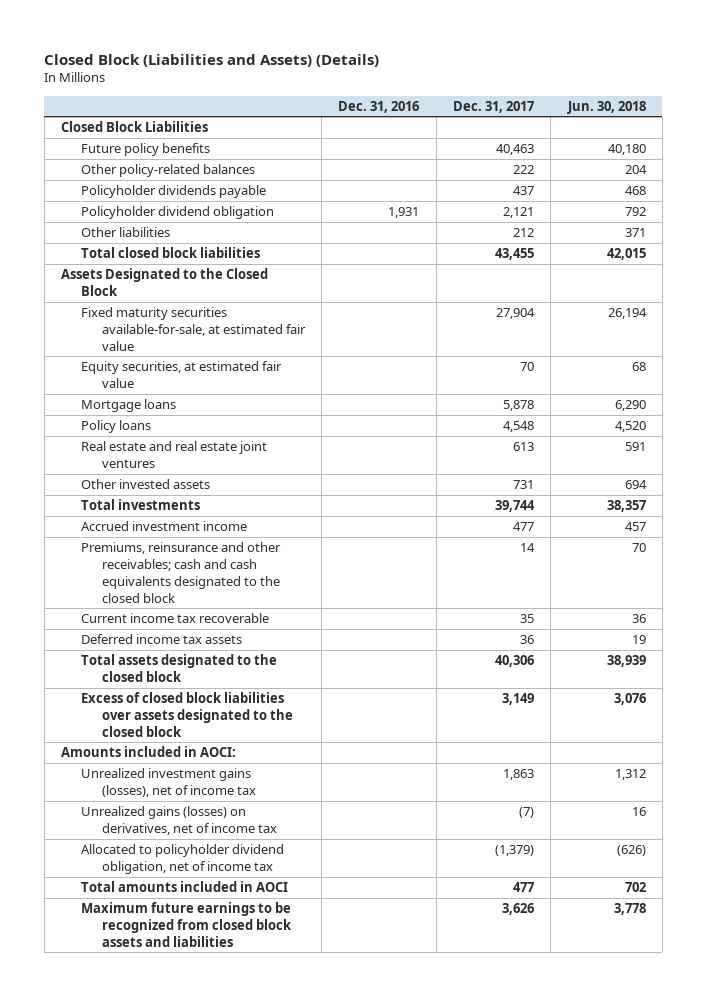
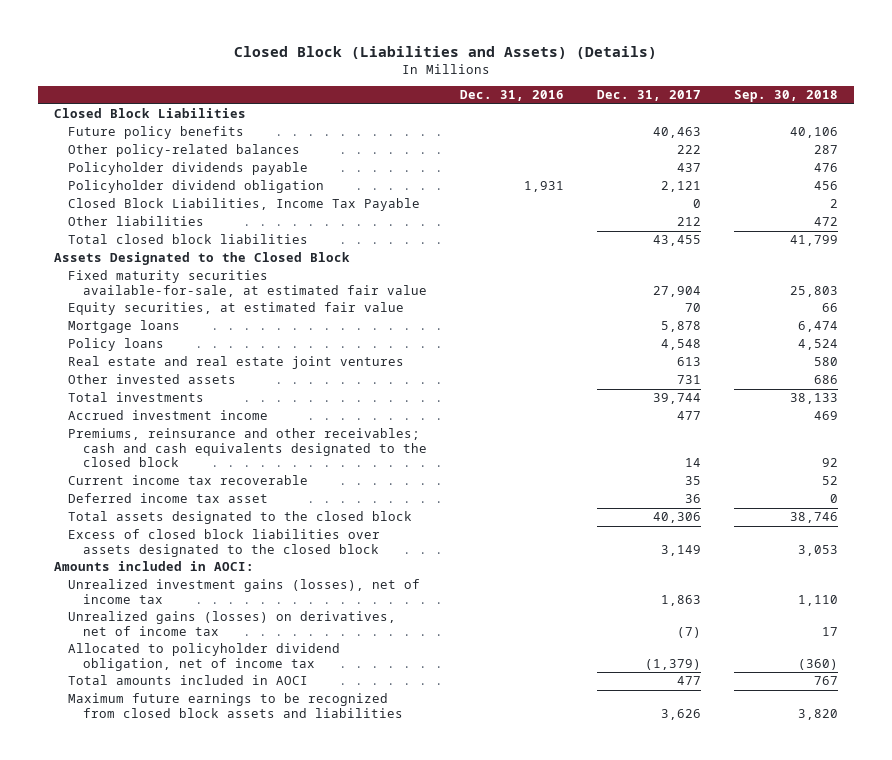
[566,100,646,114] Jun. 30, 2018 -> none
none -> [733,90,838,103] Sep. 30, 2018
none -> [68,198,421,212] Closed Block Liabilities, Income Tax Payable
[81,634,243,645] Deferred income tax assets -> [68,493,269,504] Deferred income tax asset

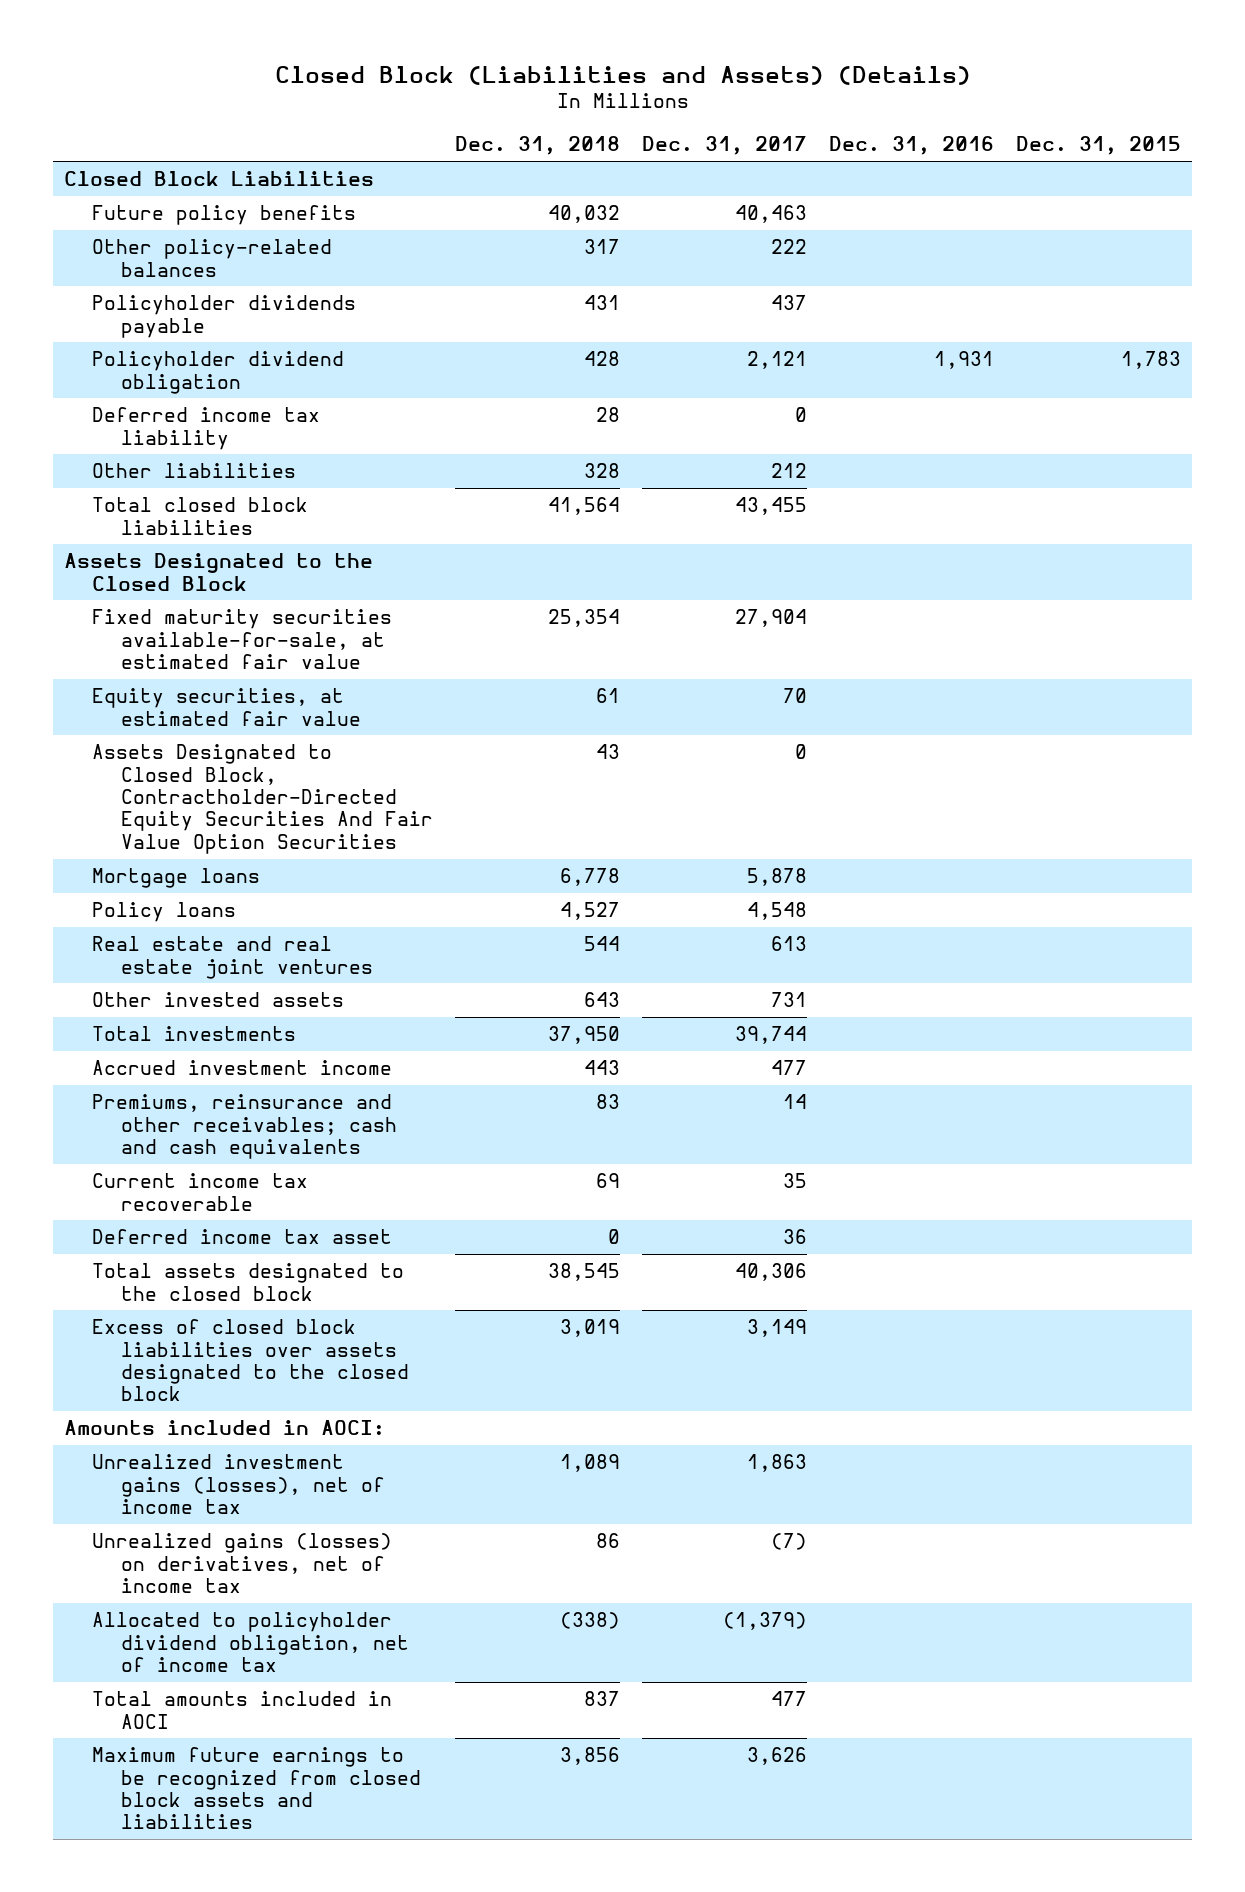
[733,90,838,103] Sep. 30, 2018 -> none
none -> [454,136,620,156] Dec. 31, 2018
none -> [1015,136,1181,156] Dec. 31, 2015
[68,198,421,212] Closed Block Liabilities, Income Tax Payable -> [92,407,321,450] Deferred income tax liability
none -> [92,744,433,854] Assets Designated to Closed Block, Contractholder-Directed Equity Securities And Fair Value Option Securities
[68,428,427,468] Premiums, reinsurance and other receivables; cash and cash equivalents designated to the closed block -> [92,1094,397,1159] Premiums, reinsurance and other receivables; cash and cash equivalents

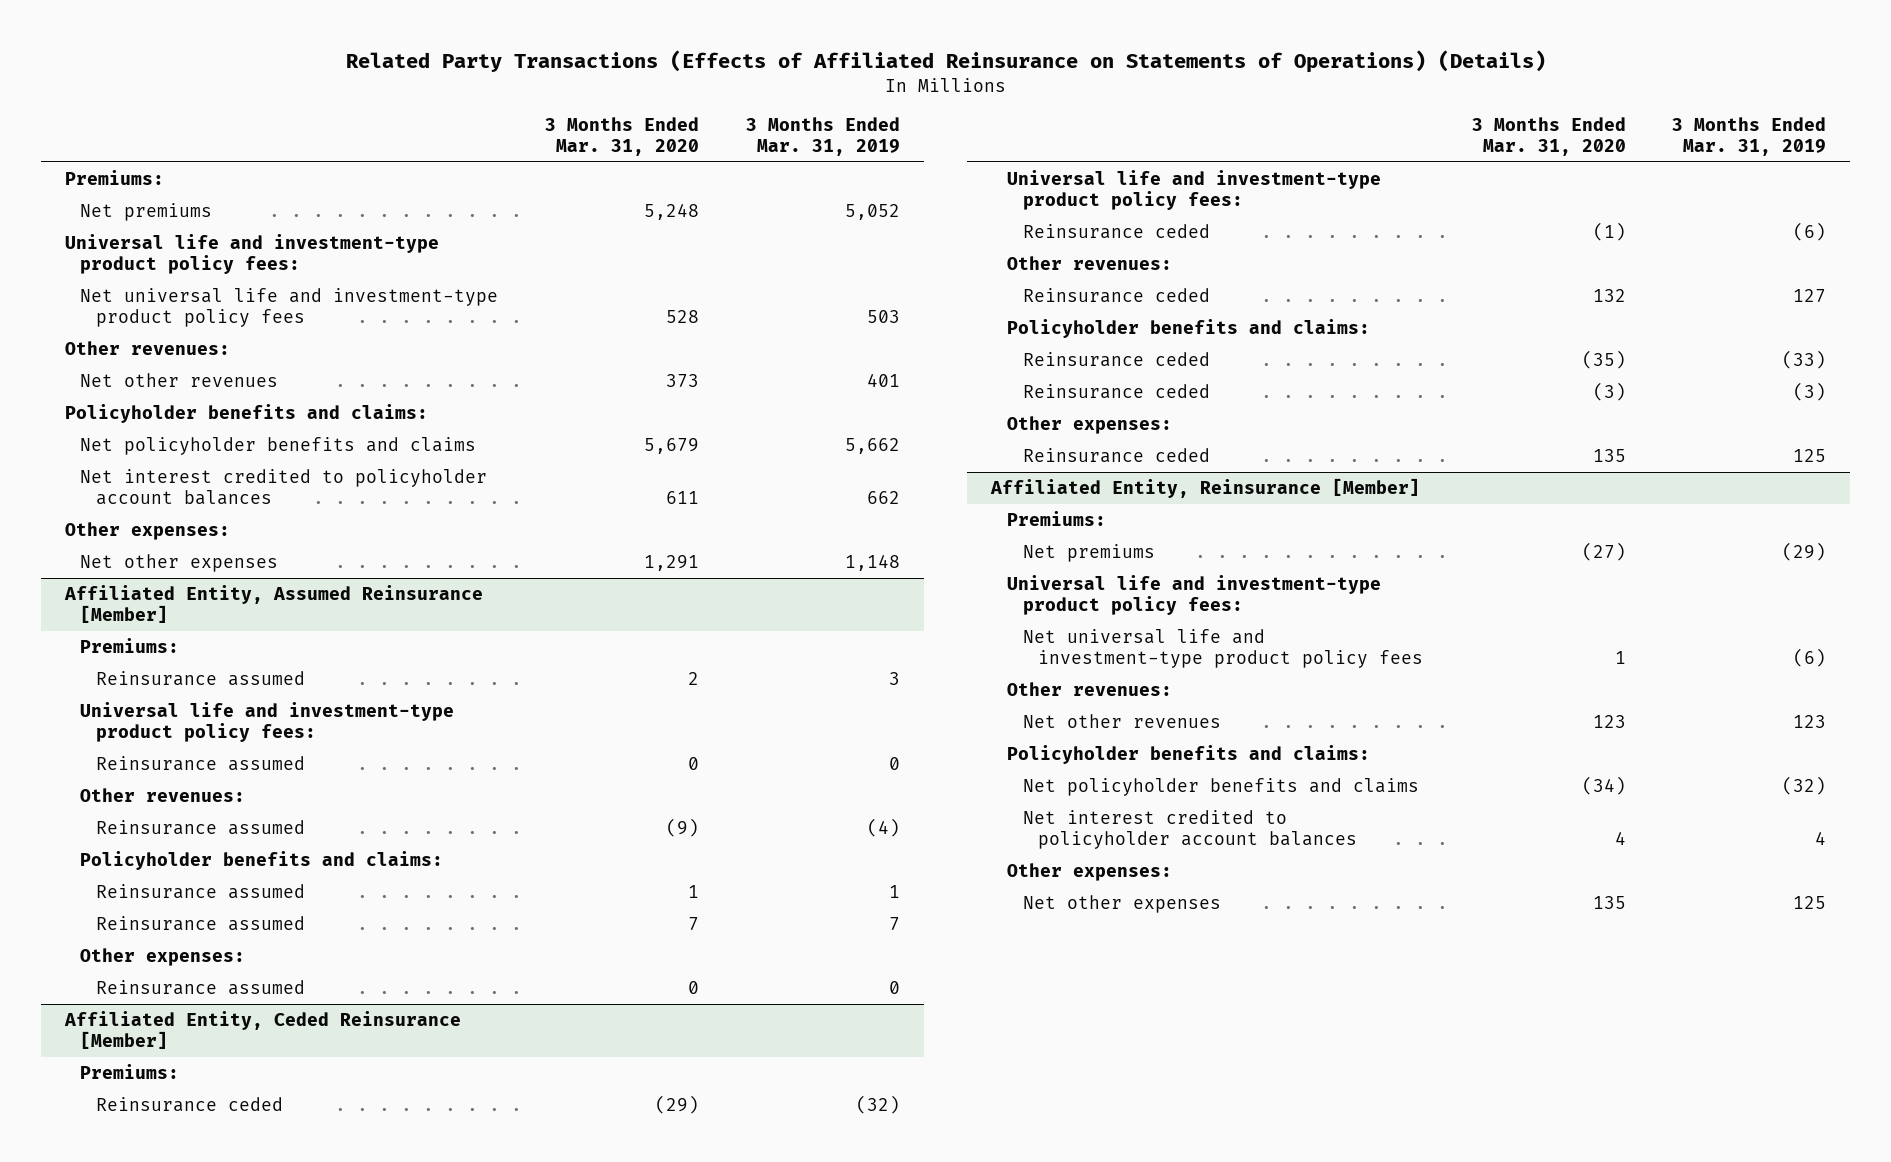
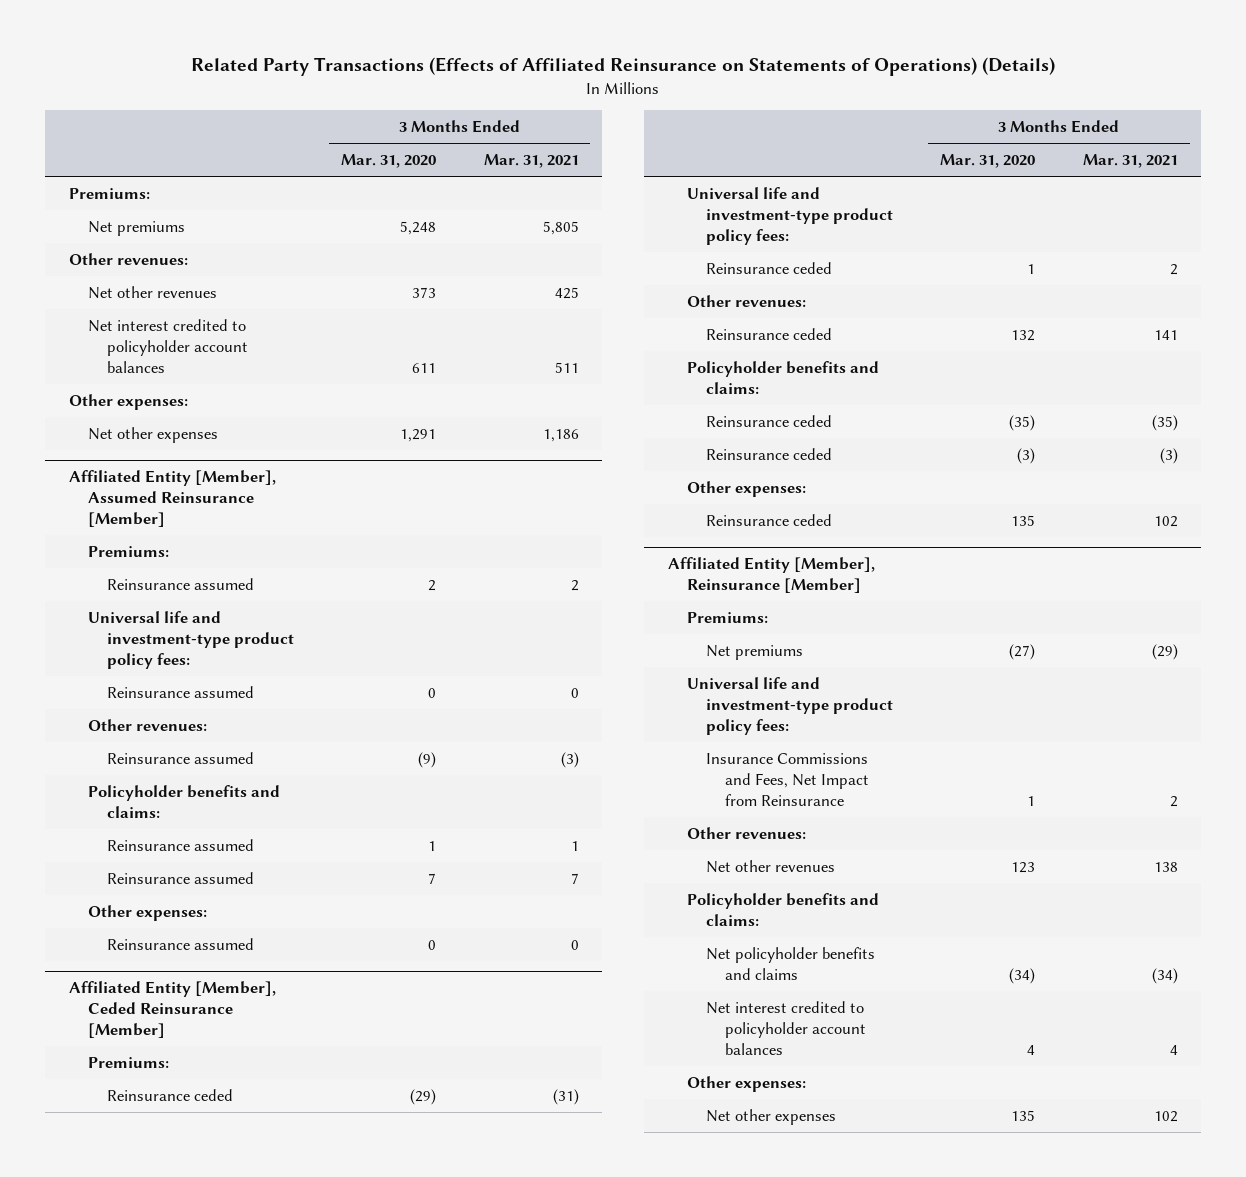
[746,117,901,156] 3 Months Ended Mar. 31, 2019 -> none
none -> [483,154,579,169] Mar. 31, 2021
[64,234,439,274] Universal life and investment-type product policy fees: -> none
[80,288,499,327] Net universal life and investment-type product policy fees -> none
[64,404,428,424] Policyholder benefits and claims: -> none
[80,437,477,456] Net policyholder benefits and claims -> none
[63,585,483,623] Affiliated Entity, Assumed Reinsurance [Member] -> [68,470,276,528] Affiliated Entity [Member], Assumed Reinsurance [Member]
[63,1011,461,1049] Affiliated Entity, Ceded Reinsurance [Member] -> [68,981,276,1039] Affiliated Entity [Member], Ceded Reinsurance [Member]
[1592,222,1626,242] (1) -> [1027,263,1036,274] 1
[989,478,1420,499] Affiliated Entity, Reinsurance [Member] -> [667,557,875,594] Affiliated Entity [Member], Reinsurance [Member]
[1022,629,1424,668] Net universal life and investment-type product policy fees -> none
none -> [705,752,869,806] Insurance Commissions and Fees, Net Impact from Reinsurance

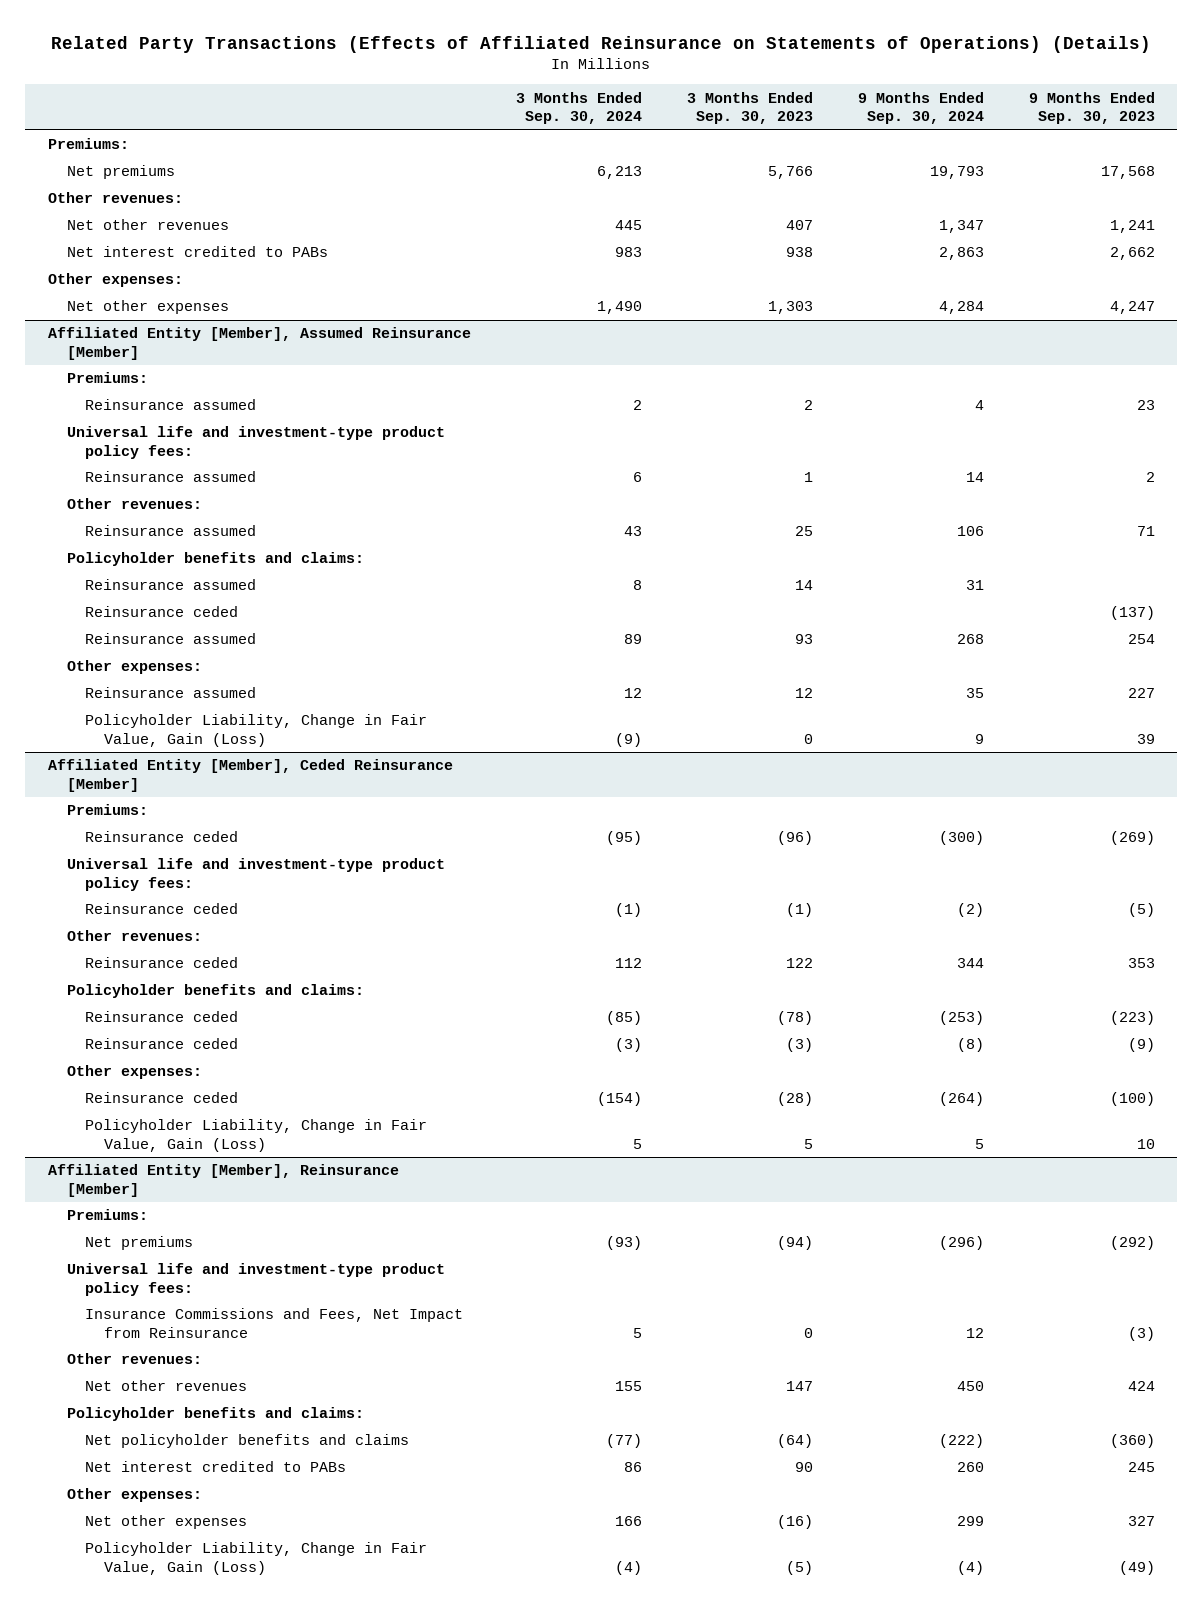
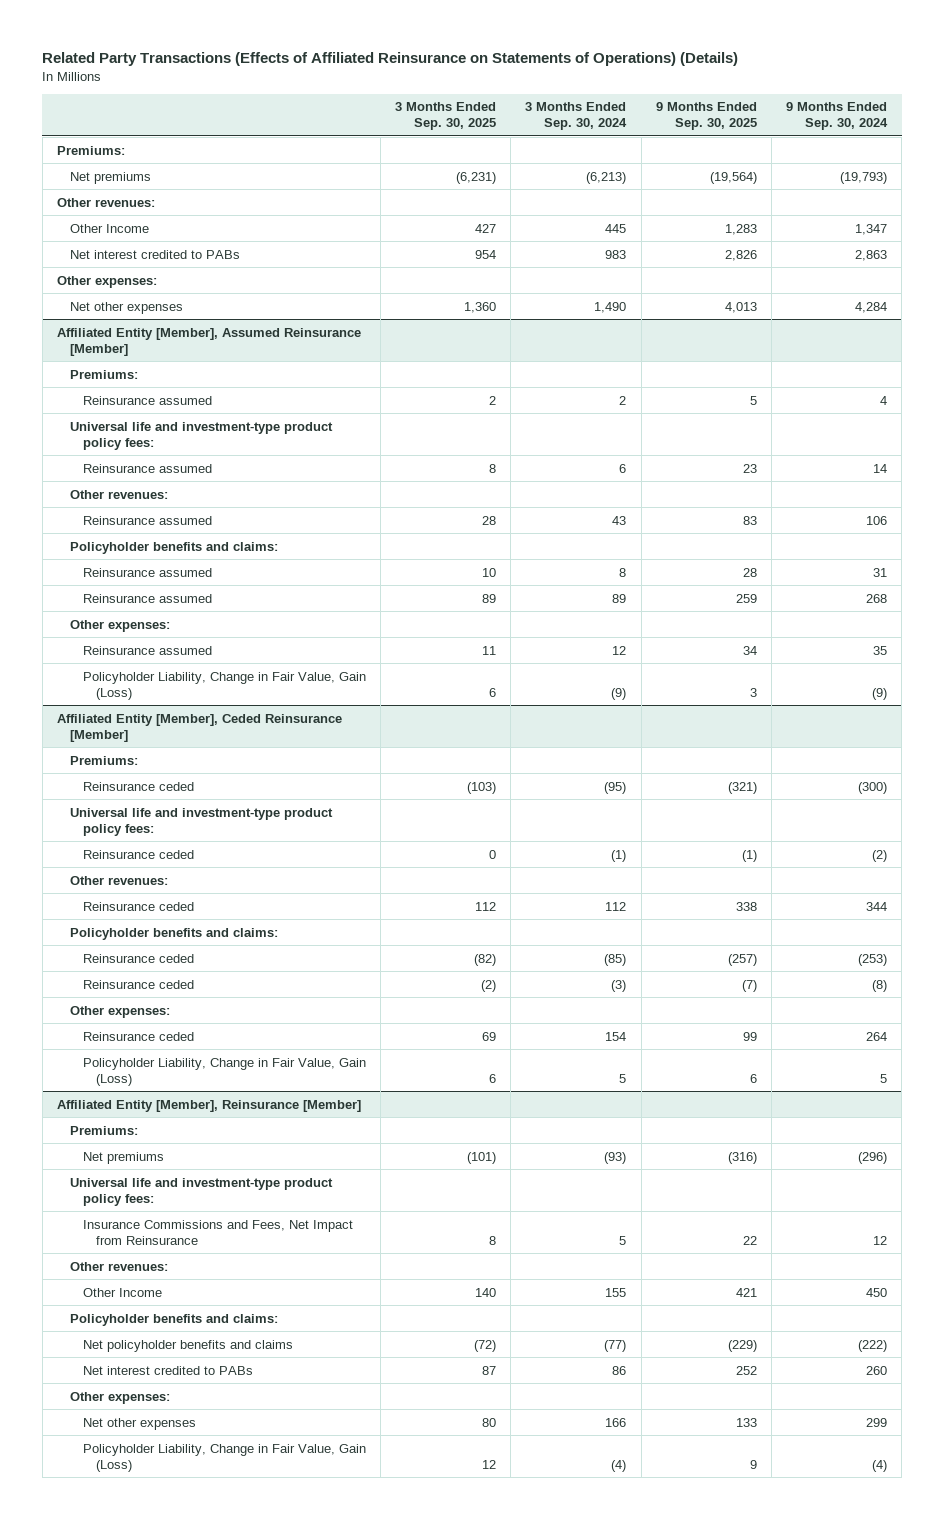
[686,91,813,125] 3 Months Ended Sep. 30, 2023 -> none
[1028,91,1155,125] 9 Months Ended Sep. 30, 2023 -> none
none -> [395,102,497,131] 3 Months Ended Sep. 30, 2025
none -> [655,102,757,131] 9 Months Ended Sep. 30, 2025
[596,166,642,180] 6,213 -> [586,171,627,184] (6,213)
[929,166,984,180] 19,793 -> [839,171,887,184] (19,793)
[66,219,229,231] Net other revenues -> [69,223,149,233] Other Income
[85,606,239,618] Reinsurance ceded -> none
[974,733,984,744] 9 -> [871,687,887,700] (9)
[596,1092,642,1107] (154) -> [605,1031,627,1041] 154
[938,1092,984,1107] (264) -> [865,1031,887,1041] 264
[85,1380,248,1392] Net other revenues -> [82,1287,162,1297] Other Income

